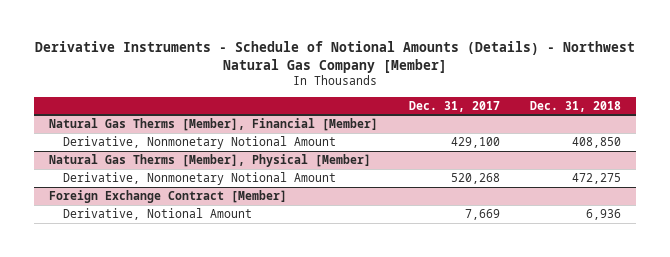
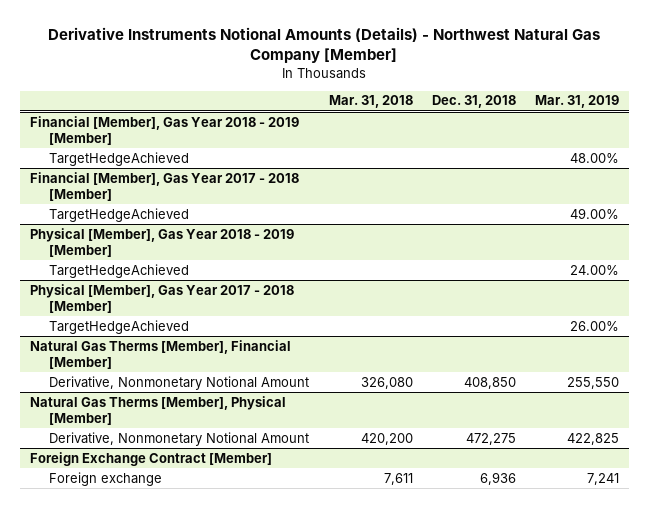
[35,41,636,73] Derivative Instruments - Schedule of Notional Amounts (Details) - Northwest Natural Gas Company [Member] -> [48,27,601,64] Derivative Instruments Notional Amounts (Details) - Northwest Natural Gas Company [Member]
[408,100,500,112] Dec. 31, 2017 -> none
none -> [328,95,413,109] Mar. 31, 2018
none -> [535,95,620,109] Mar. 31, 2019
none -> [29,115,299,145] Financial [Member], Gas Year 2018 - 2019 [Member]
none -> [49,151,190,166] TargetHedgeAchieved
none -> [29,171,299,201] Financial [Member], Gas Year 2017 - 2018 [Member]
none -> [49,207,190,222] TargetHedgeAchieved
none -> [29,227,294,257] Physical [Member], Gas Year 2018 - 2019 [Member]
none -> [49,263,190,278] TargetHedgeAchieved
none -> [29,283,294,313] Physical [Member], Gas Year 2017 - 2018 [Member]
none -> [49,319,190,334] TargetHedgeAchieved
[62,208,252,221] Derivative, Notional Amount -> [49,471,163,486] Foreign exchange

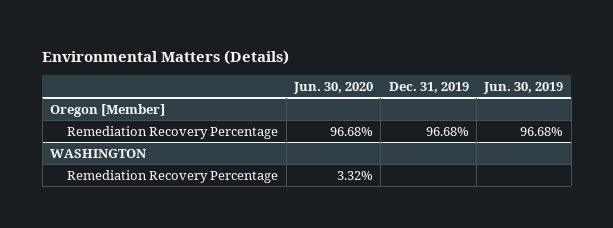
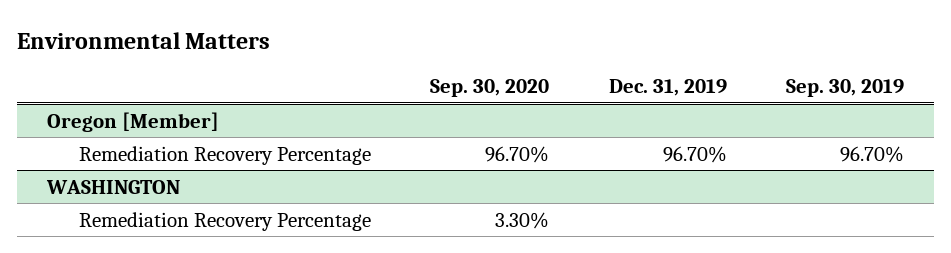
[42,50,290,66] Environmental Matters (Details) -> [17,31,271,49] Environmental Matters
[292,81,373,94] Jun. 30, 2020 -> none
[483,81,564,94] Jun. 30, 2019 -> none
none -> [430,78,550,97] Sep. 30, 2020
none -> [786,78,905,97] Sep. 30, 2019
[425,126,469,136] 96.68% -> [662,145,727,163] 96.70%

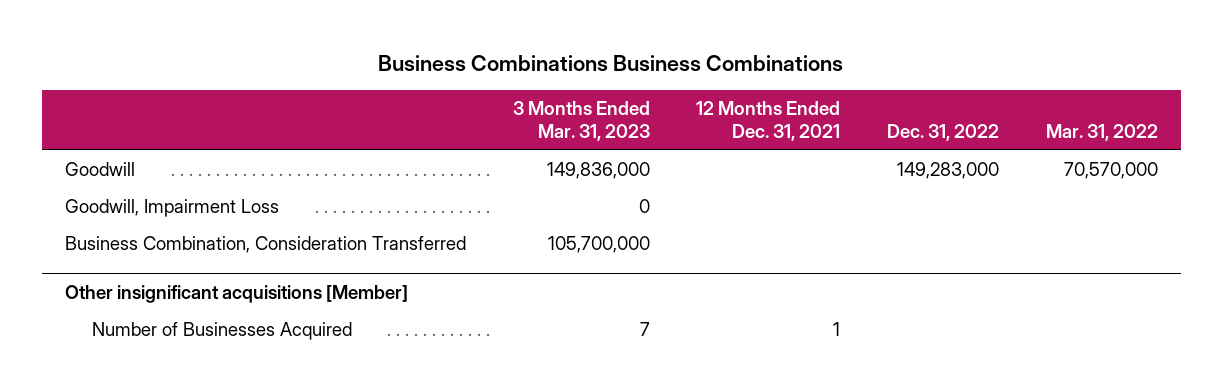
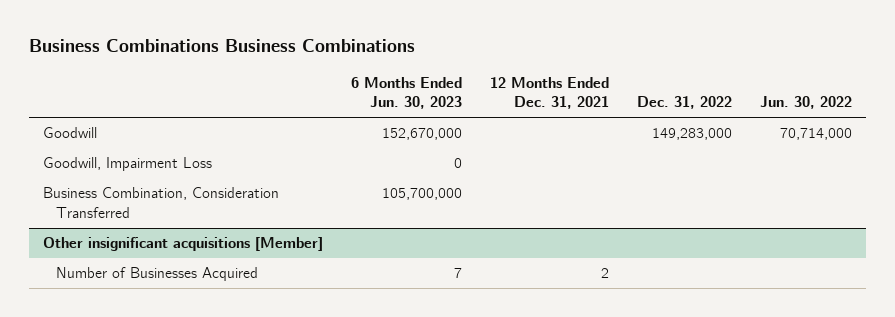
[512,101,650,141] 3 Months Ended Mar. 31, 2023 -> none
[1045,123,1158,141] Mar. 31, 2022 -> none
none -> [350,76,462,110] 6 Months Ended Jun. 30, 2023
none -> [760,96,853,110] Jun. 30, 2022
[833,322,841,337] 1 -> [600,268,609,279] 2

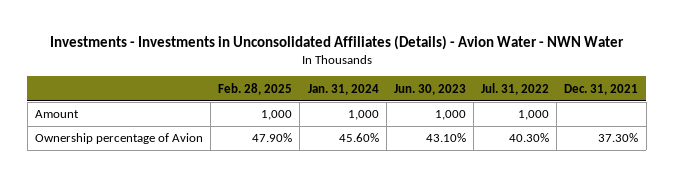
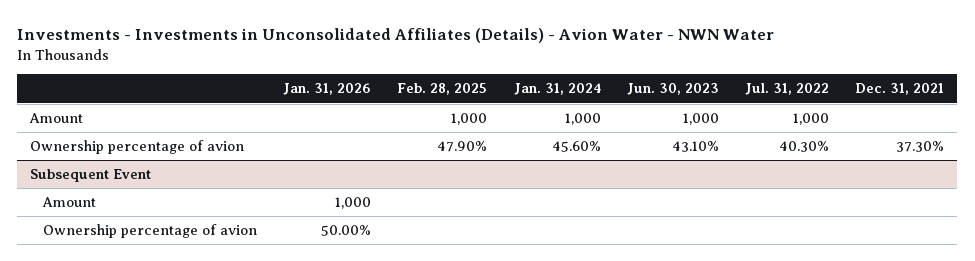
none -> [283,83,372,96] Jan. 31, 2026
[35,133,204,145] Ownership percentage of Avion -> [30,140,245,155] Ownership percentage of avion
none -> [30,169,152,183] Subsequent Event
none -> [41,197,96,208] Amount
none -> [42,224,257,239] Ownership percentage of avion

